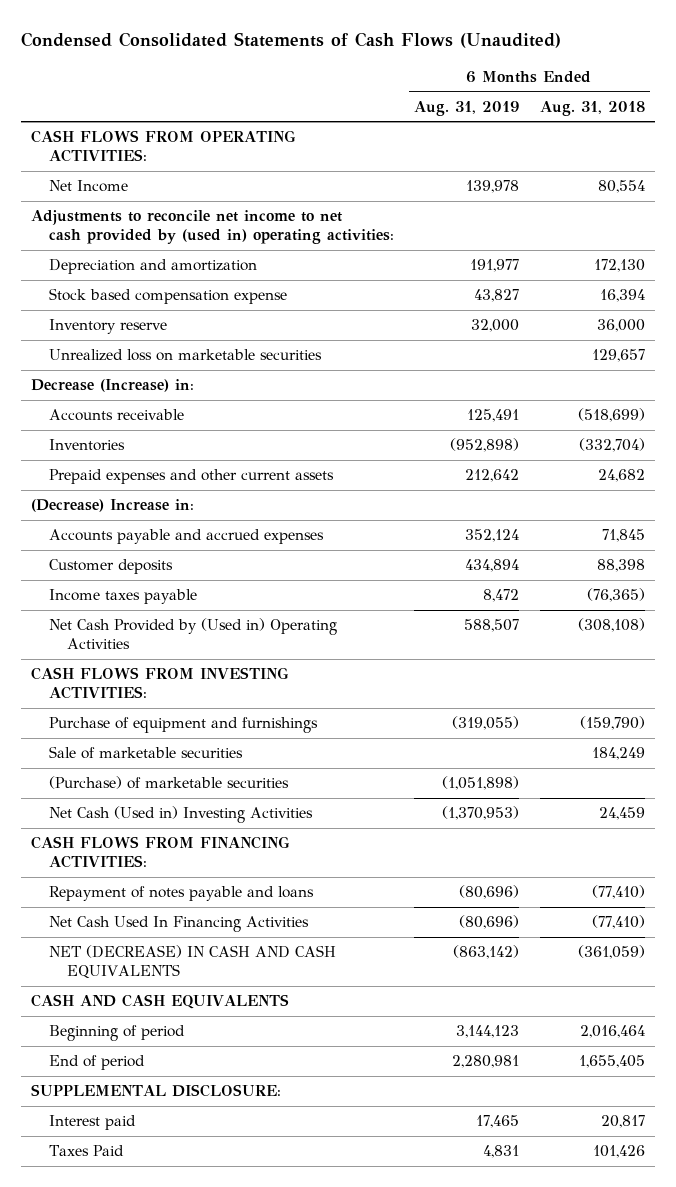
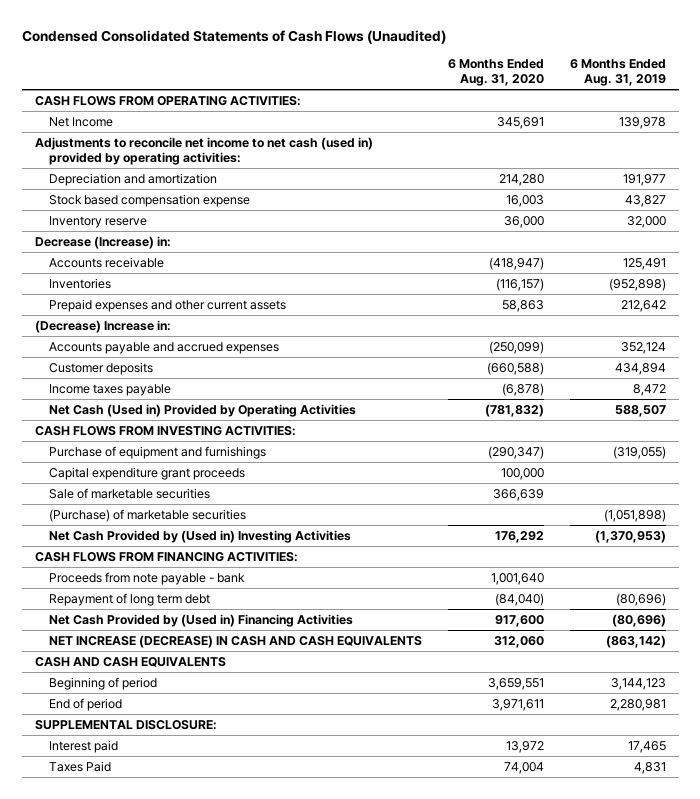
[539,100,645,116] Aug. 31, 2018 -> none
none -> [447,59,544,86] 6 Months Ended Aug. 31, 2020
[31,210,395,245] Adjustments to reconcile net income to net cash provided by (used in) operating activities: -> [34,137,373,165] Adjustments to reconcile net income to net cash (used in) provided by operating activities:
[49,349,323,362] Unrealized loss on marketable securities -> none
[49,618,338,650] Net Cash Provided by (Used in) Operating Activities -> [48,404,356,418] Net Cash (Used in) Provided by Operating Activities
none -> [48,467,245,481] Capital expenditure grant proceeds
[49,806,314,824] Net Cash (Used in) Investing Activities -> [48,530,351,544] Net Cash Provided by (Used in) Investing Activities
none -> [48,572,245,586] Proceeds from note payable - bank
[49,886,315,902] Repayment of notes payable and loans -> [48,593,210,607] Repayment of long term debt
[49,916,310,933] Net Cash Used In Financing Activities -> [48,614,353,628] Net Cash Provided by (Used in) Financing Activities
[49,945,337,980] NET (DECREASE) IN CASH AND CASH EQUIVALENTS -> [48,635,422,649] NET INCREASE (DECREASE) IN CASH AND CASH EQUIVALENTS

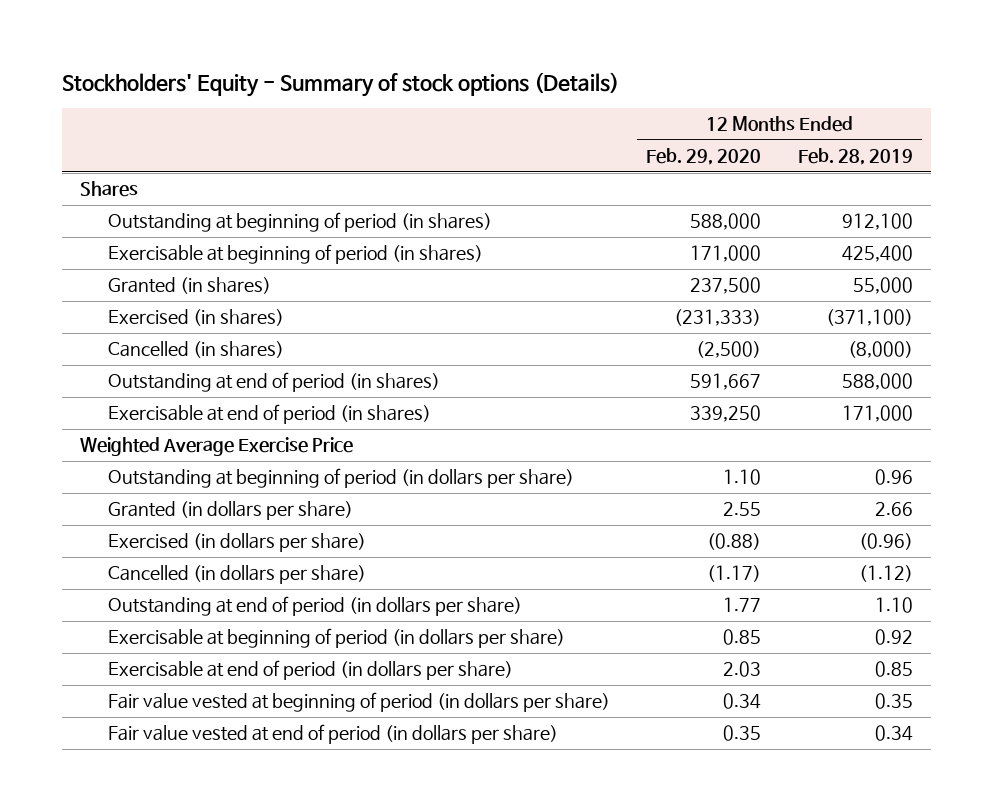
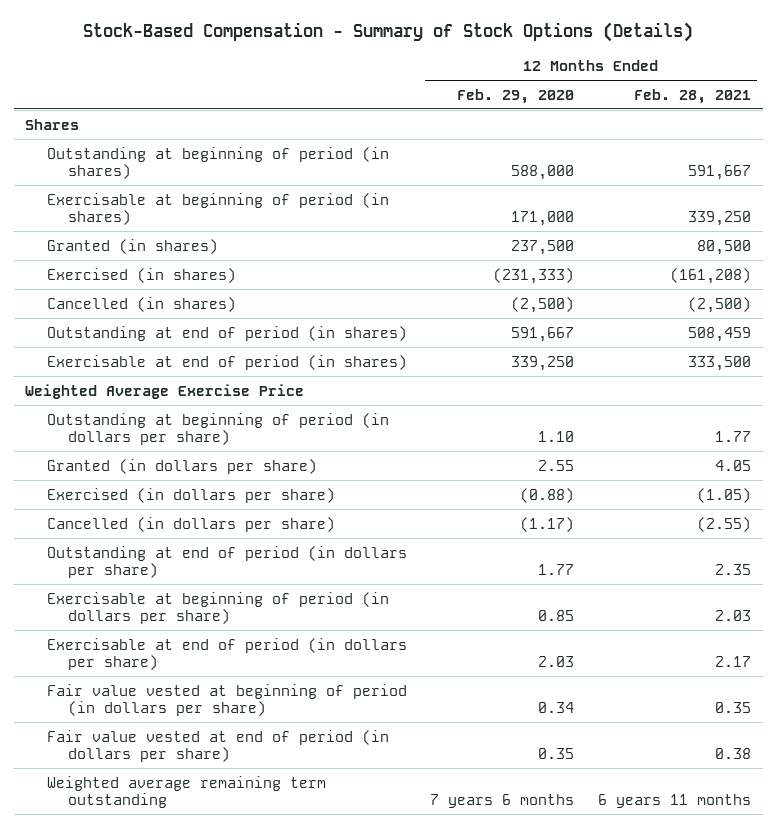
[61,71,619,97] Stockholders' Equity - Summary of stock options (Details) -> [83,21,694,42] Stock-Based Compensation - Summary of Stock Options (Details)
[798,148,914,166] Feb. 28, 2019 -> none
none -> [634,88,752,104] Feb. 28, 2021
none -> [46,775,326,808] Weighted average remaining term outstanding

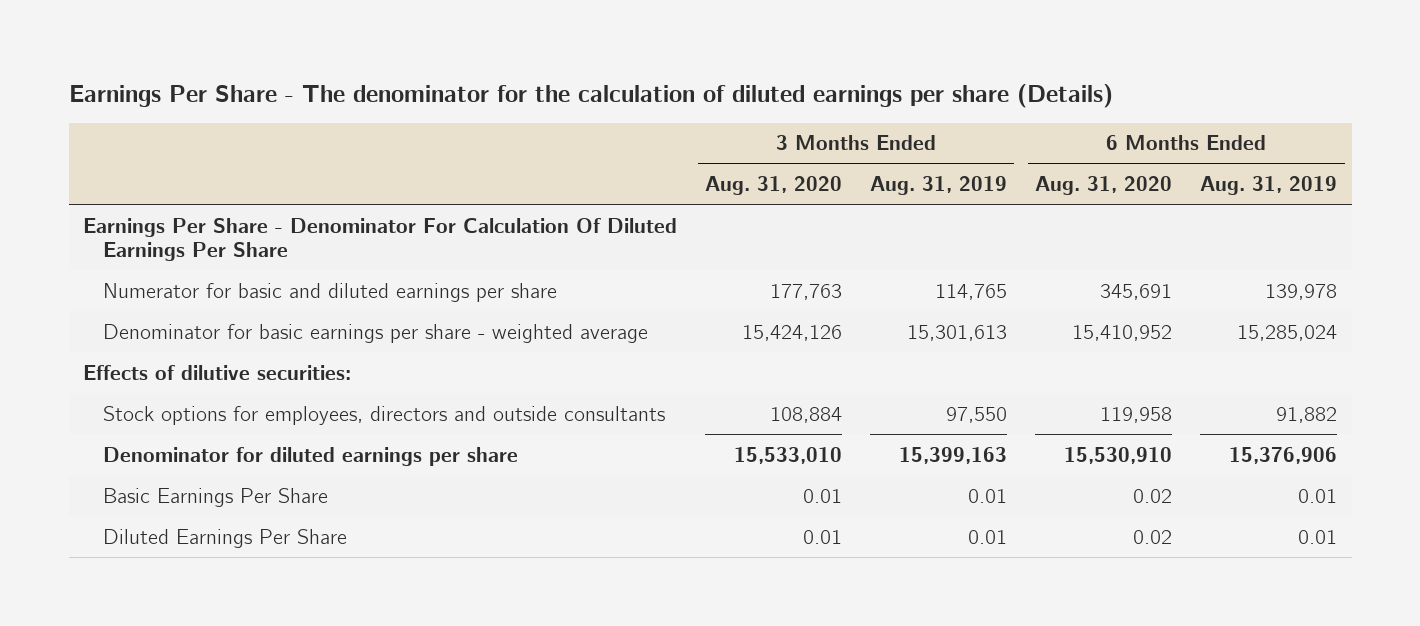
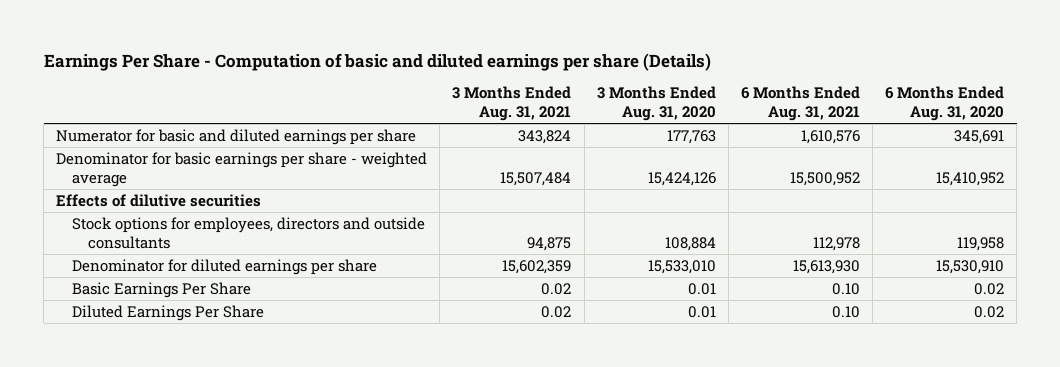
[68,83,1113,108] Earnings Per Share - The denominator for the calculation of diluted earnings per share (Details) -> [43,52,711,71] Earnings Per Share - Computation of basic and diluted earnings per share (Details)
[870,176,1008,196] Aug. 31, 2019 -> none
[1200,176,1338,196] Aug. 31, 2019 -> none
none -> [452,86,572,121] 3 Months Ended Aug. 31, 2021
none -> [740,86,860,121] 6 Months Ended Aug. 31, 2021
[82,217,677,262] Earnings Per Share - Denominator For Calculation Of Diluted Earnings Per Share -> none
[82,364,351,380] Effects of dilutive securities: -> [56,193,262,207] Effects of dilutive securities

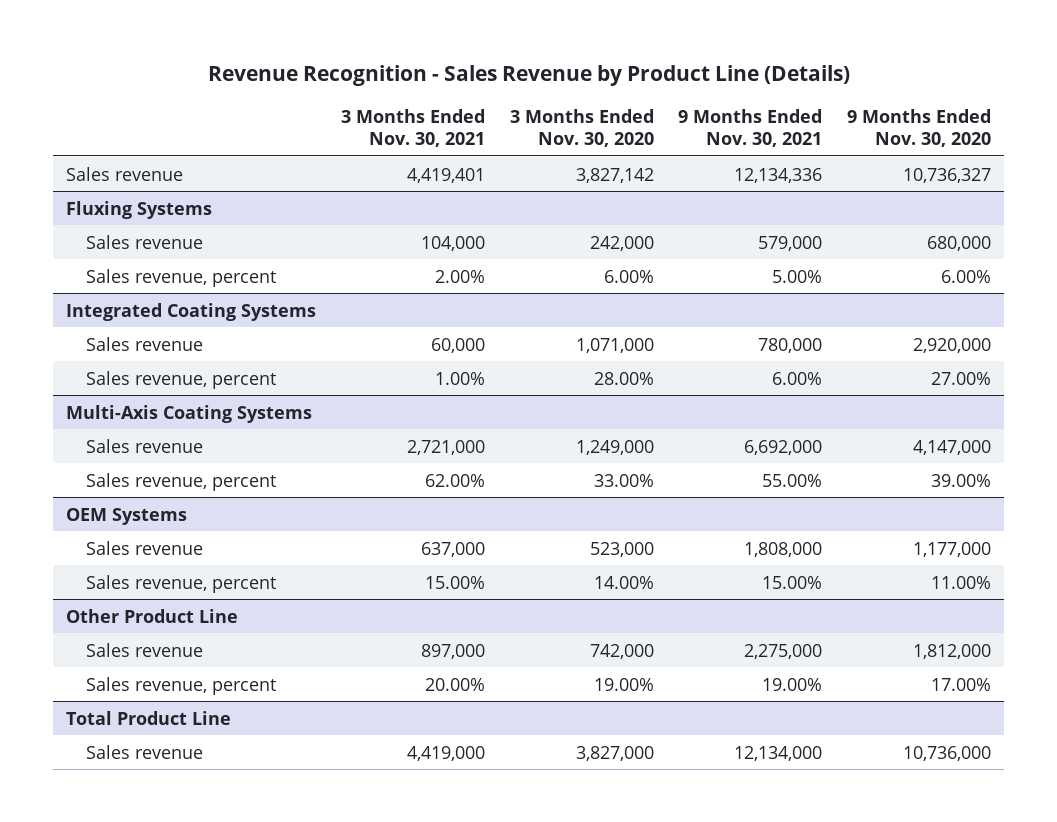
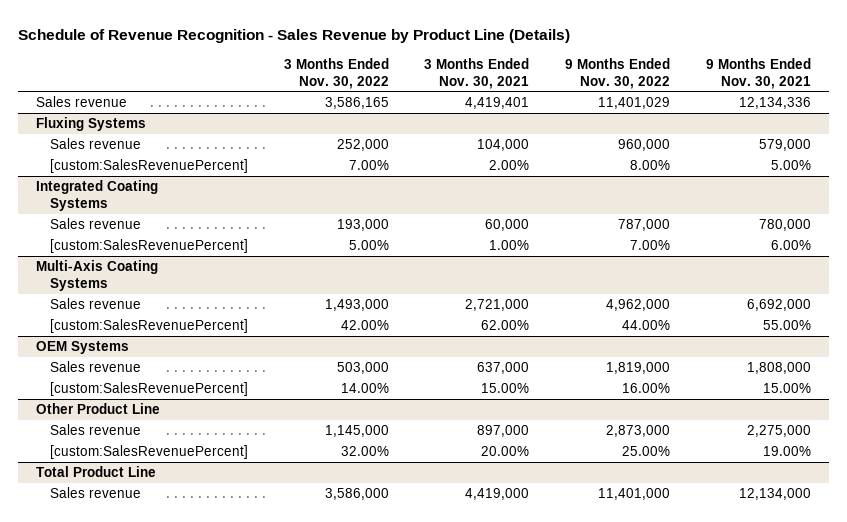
[207,65,850,87] Revenue Recognition - Sales Revenue by Product Line (Details) -> [18,28,571,43] Schedule of Revenue Recognition - Sales Revenue by Product Line (Details)
[509,108,654,147] 3 Months Ended Nov. 30, 2020 -> none
[847,108,992,147] 9 Months Ended Nov. 30, 2020 -> none
none -> [283,57,389,89] 3 Months Ended Nov. 30, 2022
none -> [565,57,671,89] 9 Months Ended Nov. 30, 2022
[86,268,277,287] Sales revenue, percent -> [49,159,248,174] [custom:SalesRevenuePercent]
[86,370,277,389] Sales revenue, percent -> [49,239,248,254] [custom:SalesRevenuePercent]
[86,472,277,491] Sales revenue, percent -> [49,319,248,334] [custom:SalesRevenuePercent]
[86,574,277,593] Sales revenue, percent -> [49,382,248,397] [custom:SalesRevenuePercent]
[86,676,277,695] Sales revenue, percent -> [49,445,248,460] [custom:SalesRevenuePercent]

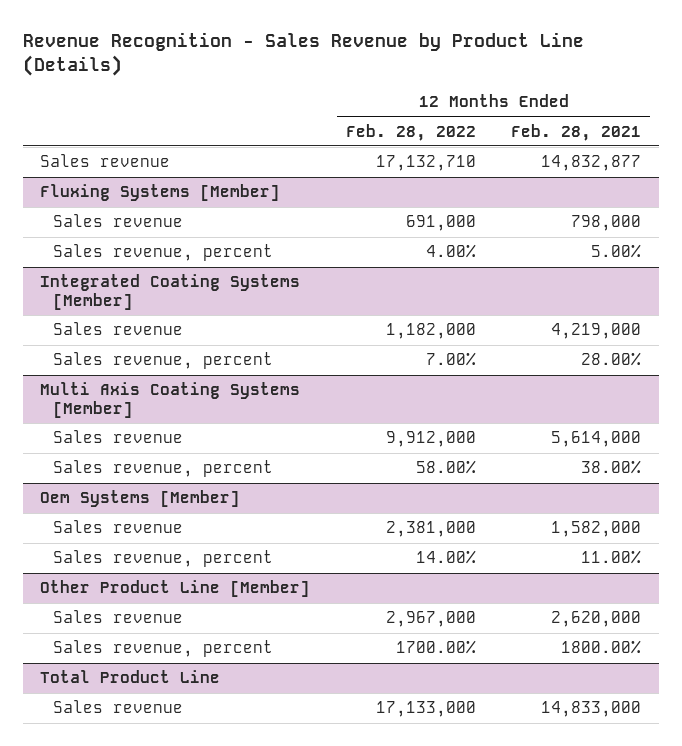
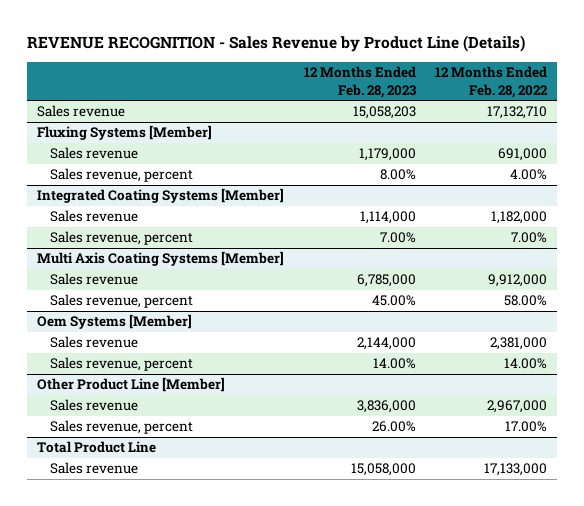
[22,31,584,77] Revenue Recognition - Sales Revenue by Product Line (Details) -> [27,35,526,53] REVENUE RECOGNITION - Sales Revenue by Product Line (Details)
[511,123,642,141] Feb. 28, 2021 -> none
none -> [303,66,416,98] 12 Months Ended Feb. 28, 2023
[395,640,476,655] 1700.00% -> [505,421,548,433] 17.00%

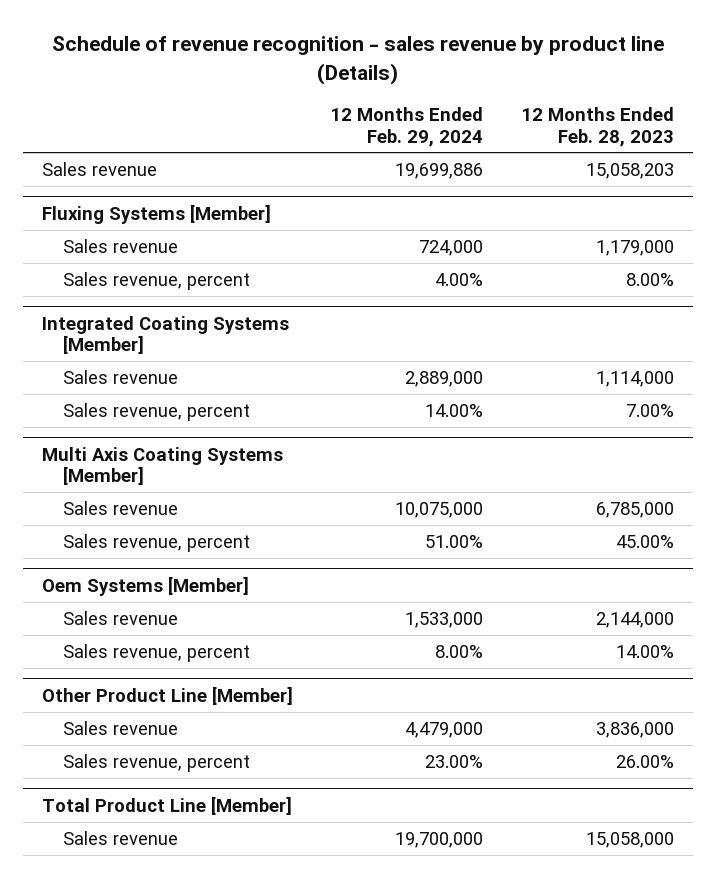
[27,35,526,53] REVENUE RECOGNITION - Sales Revenue by Product Line (Details) -> [51,36,664,85] Schedule of revenue recognition - sales revenue by product line (Details)
[435,66,549,98] 12 Months Ended Feb. 28, 2022 -> none
none -> [330,106,484,147] 12 Months Ended Feb. 29, 2024
[36,441,156,454] Total Product Line -> [41,795,292,815] Total Product Line [Member]

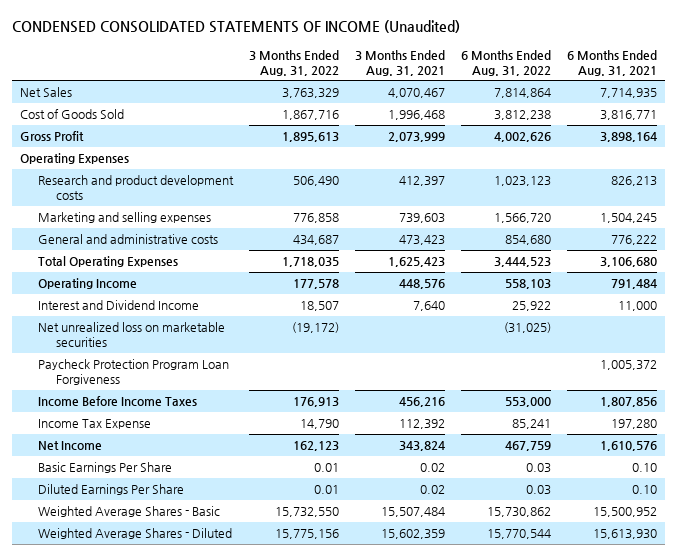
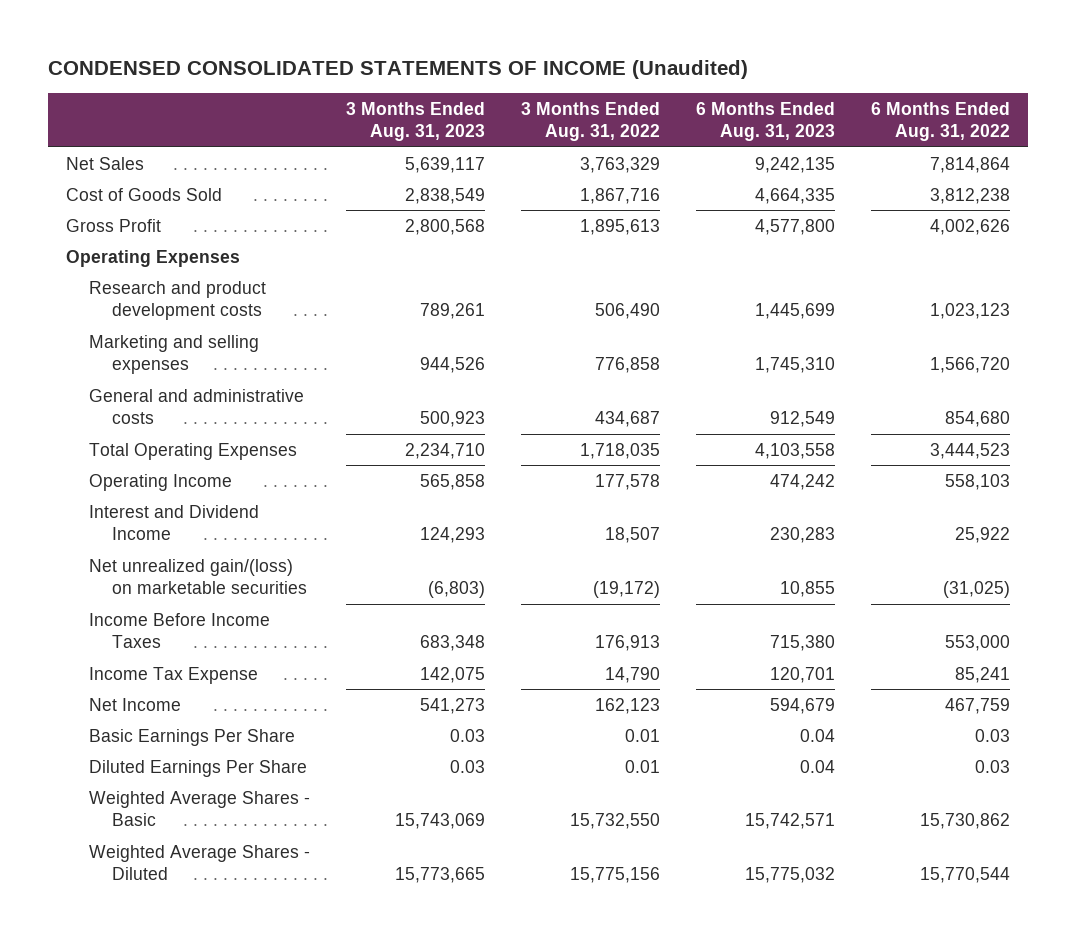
[354,49,445,76] 3 Months Ended Aug. 31, 2021 -> none
[566,49,657,76] 6 Months Ended Aug. 31, 2021 -> none
none -> [346,101,486,142] 3 Months Ended Aug. 31, 2023
none -> [695,101,835,142] 6 Months Ended Aug. 31, 2023
[37,359,229,386] Paycheck Protection Program Loan Forgiveness -> none
[37,322,225,348] Net unrealized loss on marketable securities -> [89,558,308,595] Net unrealized gain/(loss) on marketable securities

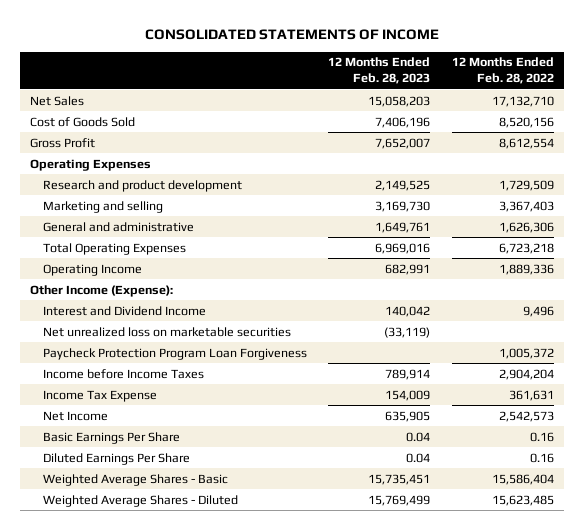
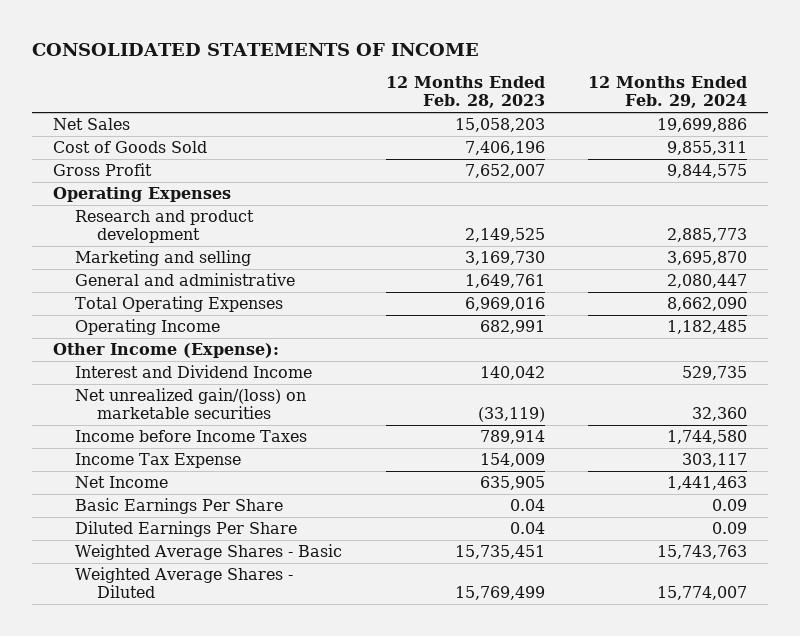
[451,57,554,85] 12 Months Ended Feb. 28, 2022 -> none
none -> [587,76,747,109] 12 Months Ended Feb. 29, 2024
[43,347,308,360] Paycheck Protection Program Loan Forgiveness -> none
[43,326,292,337] Net unrealized loss on marketable securities -> [75,388,307,420] Net unrealized gain/(loss) on marketable securities

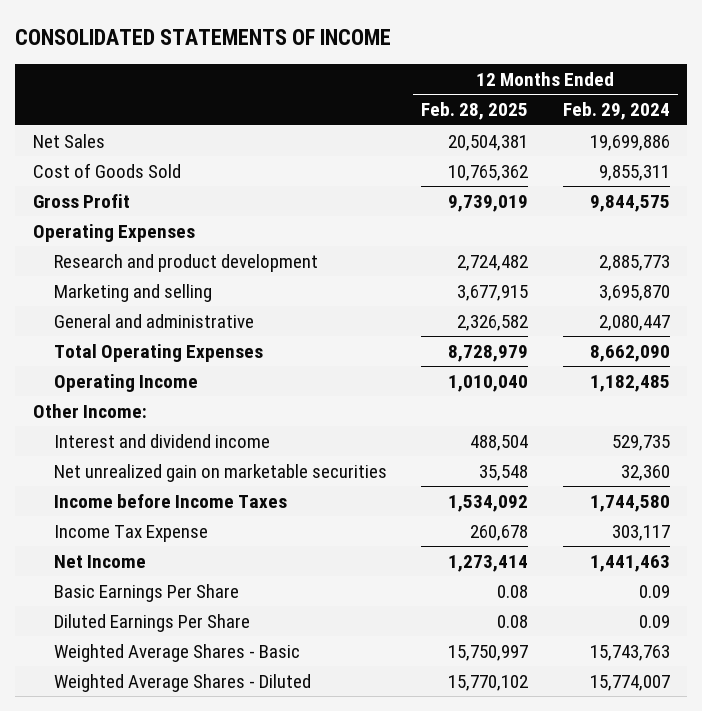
[385,76,545,109] 12 Months Ended Feb. 28, 2023 -> none
none -> [421,102,529,121] Feb. 28, 2025
[53,343,280,359] Other Income (Expense): -> [32,403,147,418] Other Income:
[75,365,313,379] Interest and Dividend Income -> [53,433,270,448] Interest and dividend income
[75,388,307,420] Net unrealized gain/(loss) on marketable securities -> [53,463,387,482] Net unrealized gain on marketable securities

